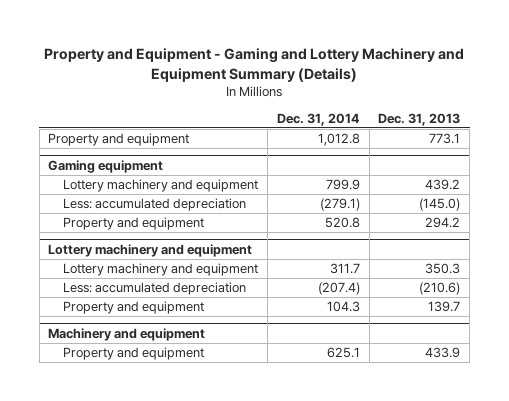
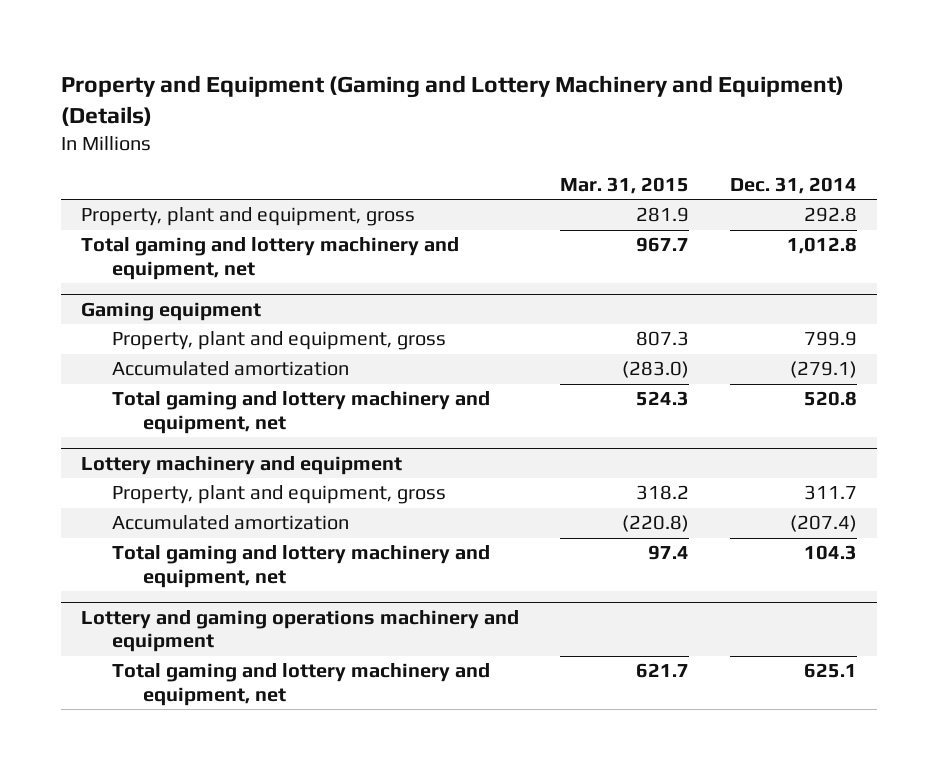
[44,47,465,82] Property and Equipment - Gaming and Lottery Machinery and Equipment Summary (Details) -> [60,74,844,126] Property and Equipment (Gaming and Lottery Machinery and Equipment) (Details)
[378,112,461,126] Dec. 31, 2013 -> none
none -> [559,177,689,195] Mar. 31, 2015
none -> [81,207,416,227] Property, plant and equipment, gross
[48,132,190,146] Property and equipment -> [81,237,460,280] Total gaming and lottery machinery and equipment, net
[62,178,258,192] Lottery machinery and equipment -> [111,331,446,351] Property, plant and equipment, gross
[62,197,246,211] Less: accumulated depreciation -> [111,361,349,377] Accumulated amortization
[62,216,204,230] Property and equipment -> [111,391,490,434] Total gaming and lottery machinery and equipment, net
[62,262,258,276] Lottery machinery and equipment -> [111,485,446,505] Property, plant and equipment, gross
[62,281,246,295] Less: accumulated depreciation -> [111,515,349,531] Accumulated amortization
[62,300,204,314] Property and equipment -> [111,545,490,588] Total gaming and lottery machinery and equipment, net
[48,327,206,341] Machinery and equipment -> [81,610,520,653] Lottery and gaming operations machinery and equipment
[62,346,204,360] Property and equipment -> [111,663,490,706] Total gaming and lottery machinery and equipment, net

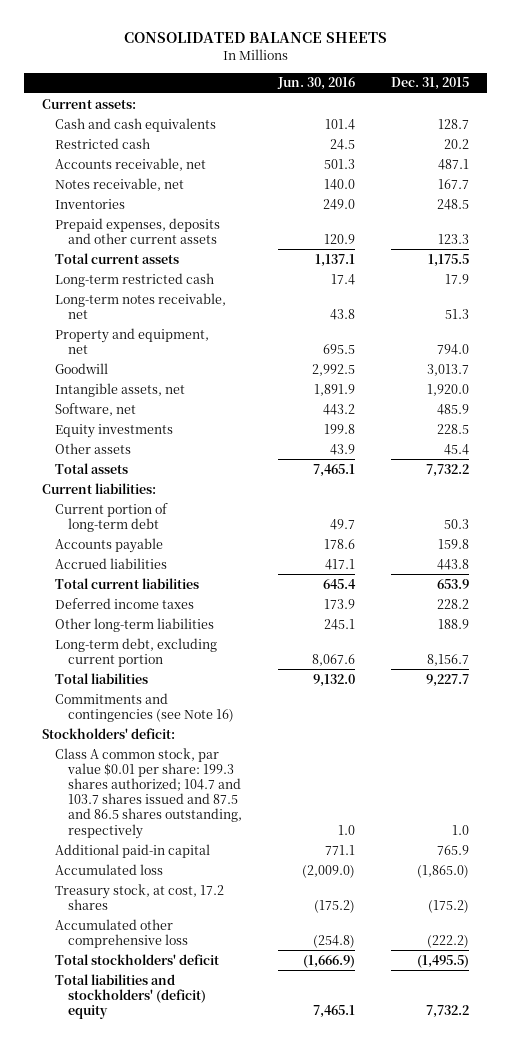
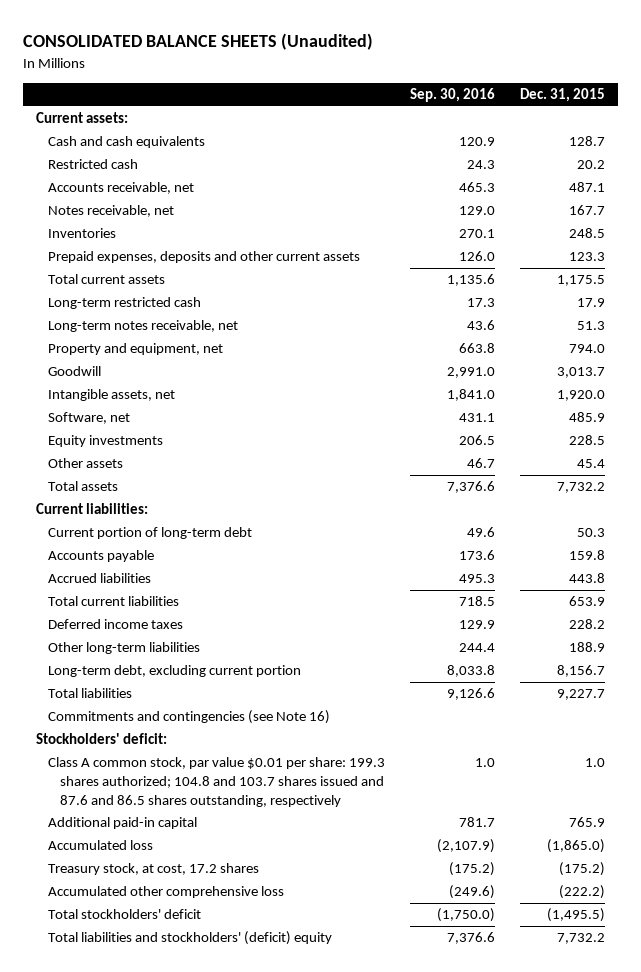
[123,32,387,44] CONSOLIDATED BALANCE SHEETS -> [23,33,374,51] CONSOLIDATED BALANCE SHEETS (Unaudited)
[276,77,355,91] Jun. 30, 2016 -> none
none -> [410,88,496,103] Sep. 30, 2016
[54,747,242,839] Class A common stock, par value $0.01 per share: 199.3 shares authorized; 104.7 and 103.7 shares issued and 87.5 and 86.5 shares outstanding, respectively -> [47,757,385,807] Class A common stock, par value $0.01 per share: 199.3 shares authorized; 104.8 and 103.7 shares issued and 87.6 and 86.5 shares outstanding, respectively

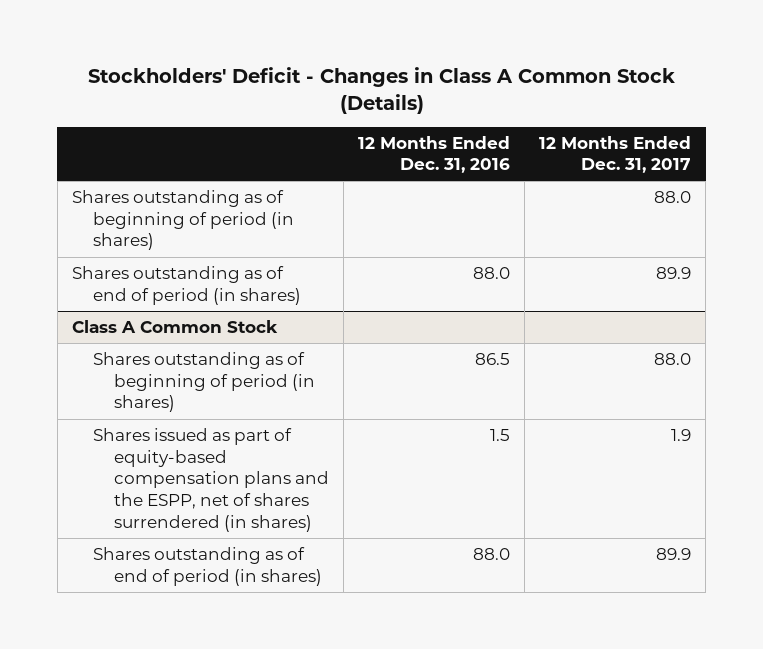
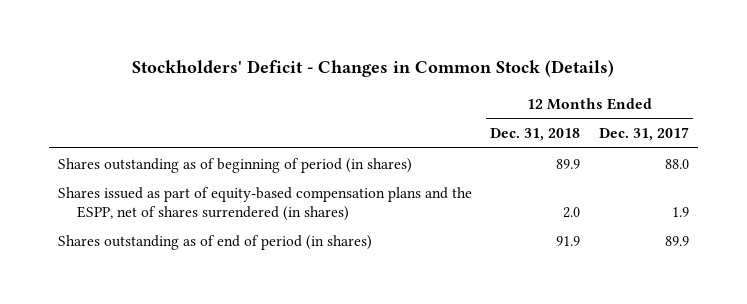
[87,67,675,114] Stockholders' Deficit - Changes in Class A Common Stock (Details) -> [132,60,615,78] Stockholders' Deficit - Changes in Common Stock (Details)
[358,135,511,174] 12 Months Ended Dec. 31, 2016 -> none
none -> [490,128,581,142] Dec. 31, 2018
[71,266,302,305] Shares outstanding as of end of period (in shares) -> none
[71,320,278,334] Class A Common Stock -> none
[93,352,316,413] Shares outstanding as of beginning of period (in shares) -> none

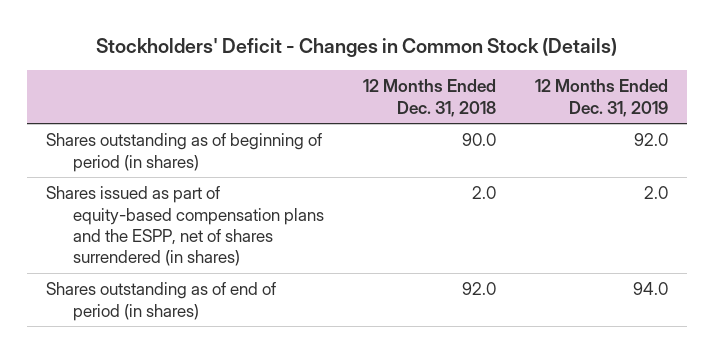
[598,127,689,142] Dec. 31, 2017 -> none
none -> [534,79,668,117] 12 Months Ended Dec. 31, 2019
[556,158,581,169] 89.9 -> [461,133,496,147] 90.0
[556,235,581,246] 91.9 -> [461,282,496,296] 92.0

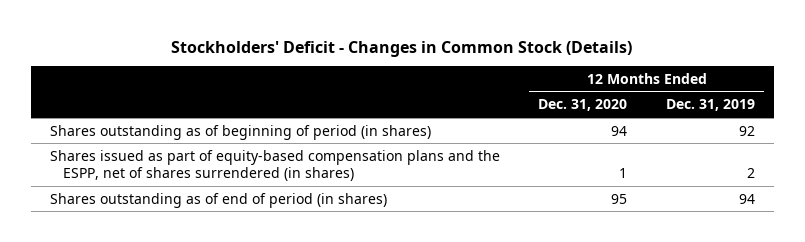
[362,79,496,117] 12 Months Ended Dec. 31, 2018 -> none
none -> [538,99,628,112] Dec. 31, 2020
[633,133,668,147] 92.0 -> [738,125,755,136] 92
[643,186,668,200] 2.0 -> [746,168,755,179] 2
[632,282,668,296] 94.0 -> [738,193,755,204] 94

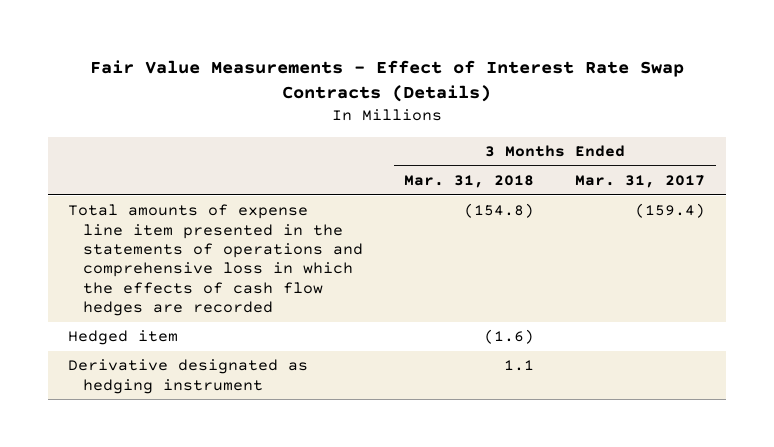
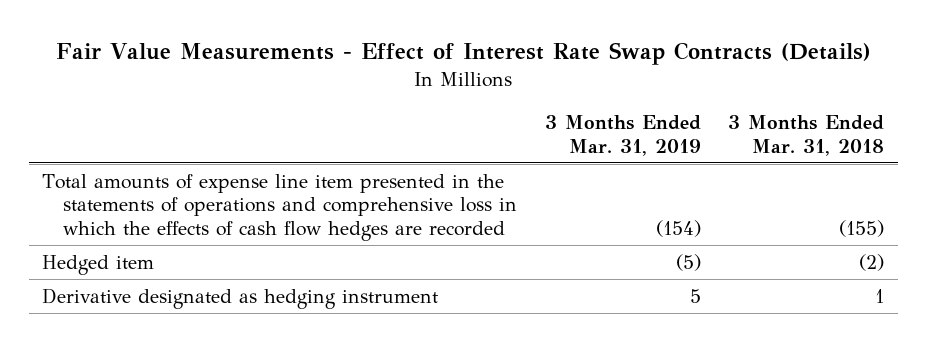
[575,175,706,189] Mar. 31, 2017 -> none
none -> [544,115,701,156] 3 Months Ended Mar. 31, 2019
[464,203,535,219] (154.8) -> [839,220,885,238] (155)
[484,329,535,345] (1.6) -> [859,253,885,271] (2)
[504,360,535,372] 1.1 -> [875,288,885,303] 1

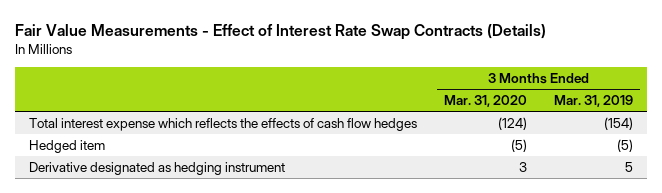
[728,115,885,156] 3 Months Ended Mar. 31, 2018 -> none
none -> [444,95,528,108] Mar. 31, 2020
[42,173,518,242] Total amounts of expense line item presented in the statements of operations and comprehensive loss in which the effects of cash flow hedges are recorded -> [28,117,417,131] Total interest expense which reflects the effects of cash flow hedges

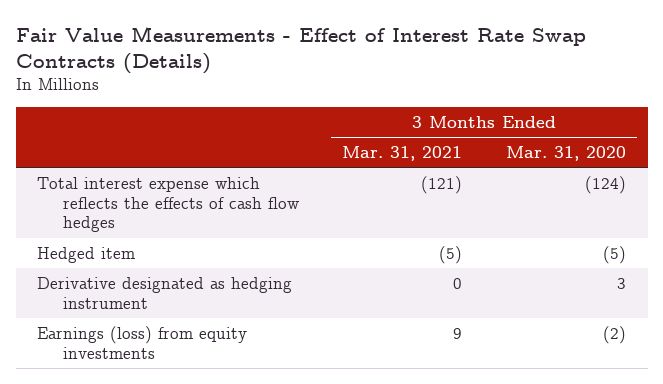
[554,95,634,108] Mar. 31, 2019 -> none
none -> [342,146,463,162] Mar. 31, 2021
none -> [37,325,248,359] Earnings (loss) from equity investments

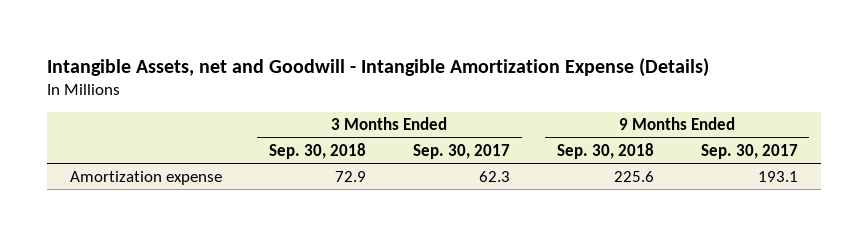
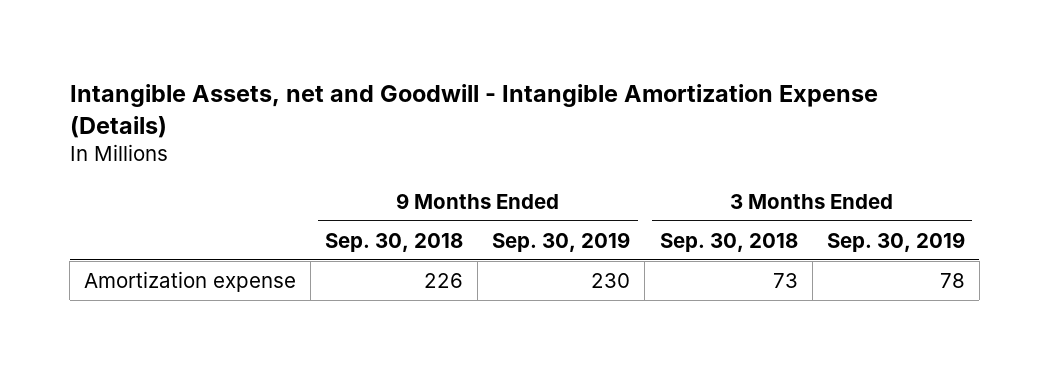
[412,143,510,159] Sep. 30, 2017 -> none
[700,143,798,159] Sep. 30, 2017 -> none
none -> [492,231,631,252] Sep. 30, 2019
none -> [826,231,965,252] Sep. 30, 2019
[334,171,366,183] 72.9 -> [772,272,798,288] 73
[613,171,654,183] 225.6 -> [424,272,464,288] 226

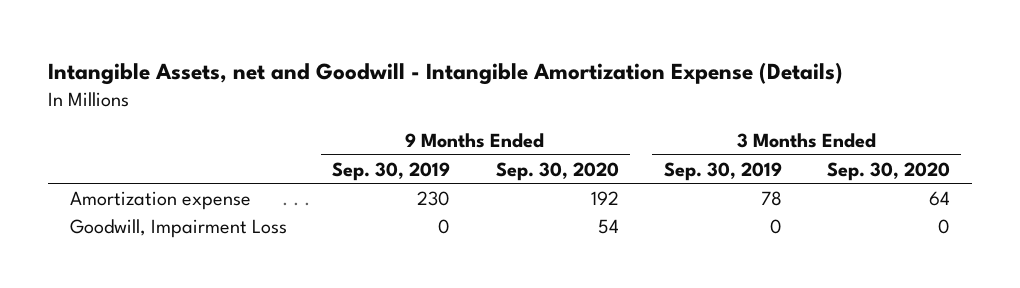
[325,232,464,252] Sep. 30, 2018 -> none
[659,232,798,252] Sep. 30, 2018 -> none
none -> [495,161,619,181] Sep. 30, 2020
none -> [826,161,950,181] Sep. 30, 2020
none -> [70,218,288,238] Goodwill, Impairment Loss

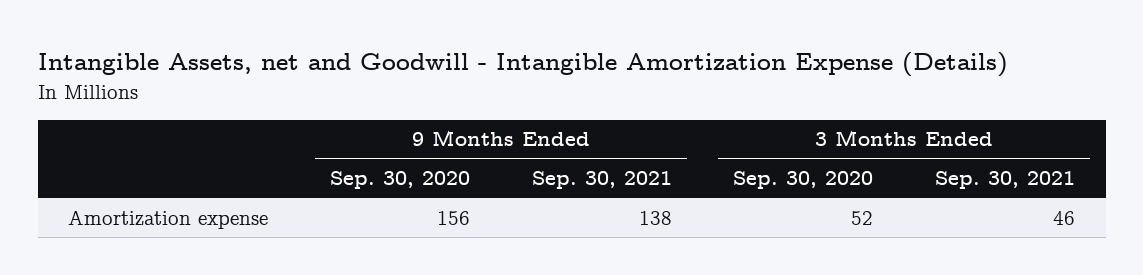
[332,161,451,181] Sep. 30, 2019 -> none
[663,161,782,181] Sep. 30, 2019 -> none
none -> [531,171,672,190] Sep. 30, 2021
none -> [934,171,1075,190] Sep. 30, 2021
[70,218,288,238] Goodwill, Impairment Loss -> none
[590,190,619,205] 192 -> [437,210,471,225] 156
[928,190,950,206] 64 -> [851,210,874,225] 52

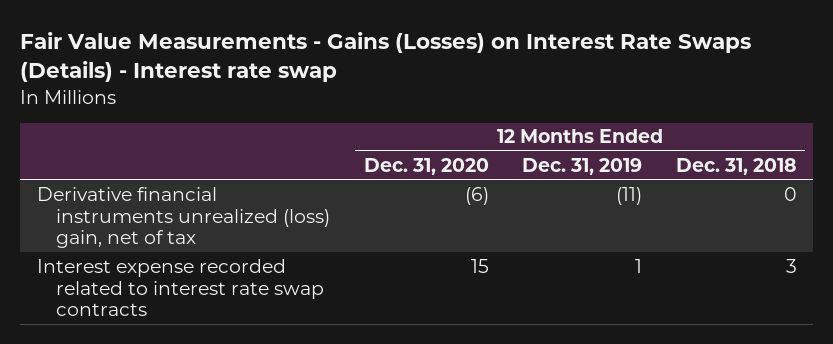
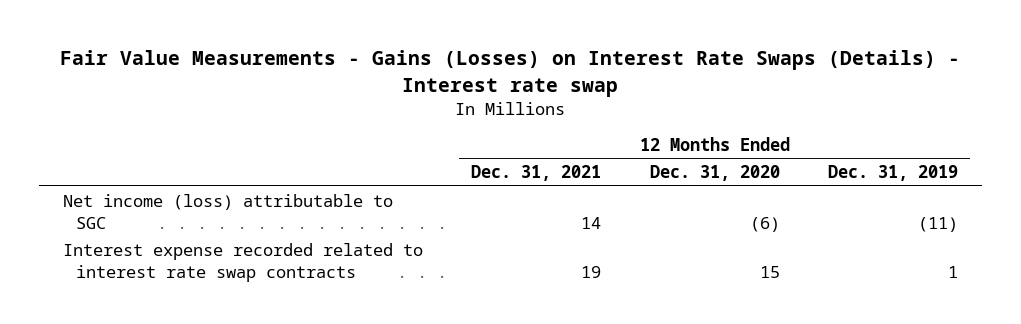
[675,157,797,175] Dec. 31, 2018 -> none
none -> [471,165,602,182] Dec. 31, 2021
[36,186,331,249] Derivative financial instruments unrealized (loss) gain, net of tax -> [62,193,393,229] Net income (loss) attributable to SGC

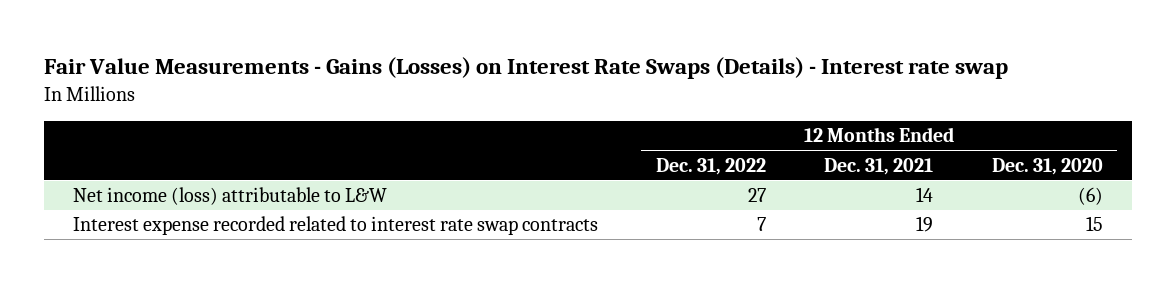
[828,165,959,182] Dec. 31, 2019 -> none
none -> [656,157,767,175] Dec. 31, 2022
[62,193,393,229] Net income (loss) attributable to SGC -> [72,187,387,206] Net income (loss) attributable to L&W

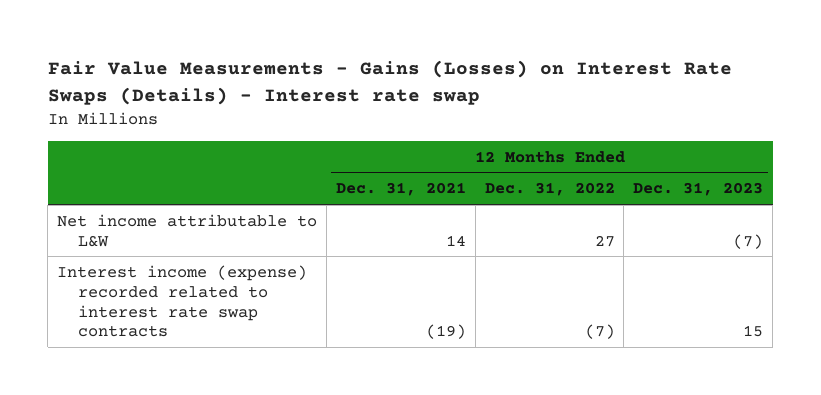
[991,157,1103,175] Dec. 31, 2020 -> none
none -> [633,182,764,197] Dec. 31, 2023
[72,187,387,206] Net income (loss) attributable to L&W -> [57,213,318,247] Net income attributable to L&W
[72,216,598,236] Interest expense recorded related to interest rate swap contracts -> [57,264,308,338] Interest income (expense) recorded related to interest rate swap contracts
[757,217,767,232] 7 -> [584,324,615,340] (7)
[916,216,934,233] 19 -> [425,324,466,340] (19)

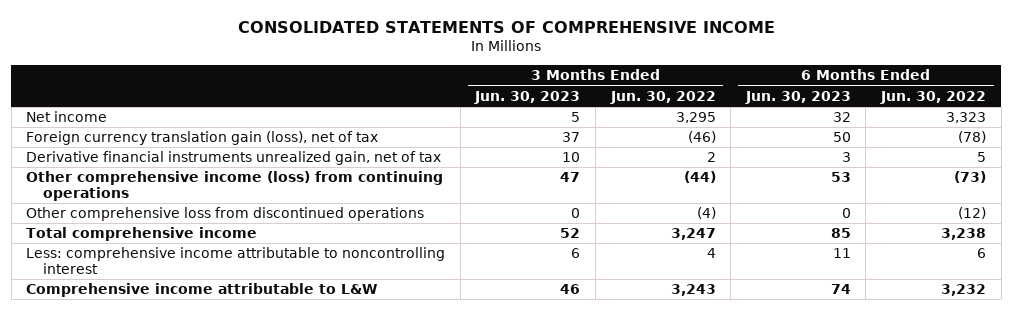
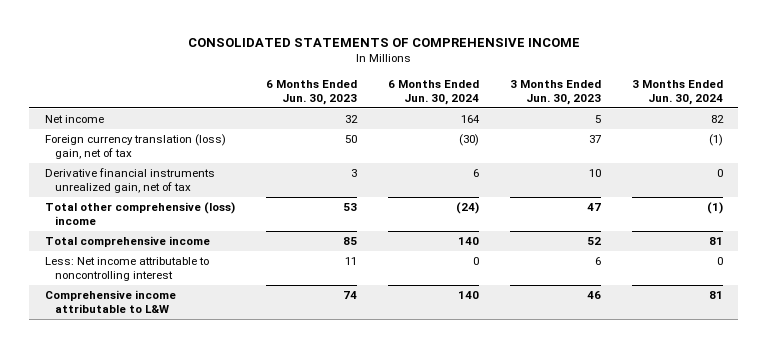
[609,90,716,104] Jun. 30, 2022 -> none
[880,90,987,104] Jun. 30, 2022 -> none
none -> [387,80,479,105] 6 Months Ended Jun. 30, 2024
none -> [631,80,723,105] 3 Months Ended Jun. 30, 2024
[26,131,379,146] Foreign currency translation gain (loss), net of tax -> [44,134,226,159] Foreign currency translation (loss) gain, net of tax
[26,207,425,222] Other comprehensive loss from discontinued operations -> none
[26,171,444,202] Other comprehensive income (loss) from continuing operations -> [44,202,235,225] Total other comprehensive (loss) income
[26,247,446,275] Less: comprehensive income attributable to noncontrolling interest -> [44,257,209,281] Less: Net income attributable to noncontrolling interest

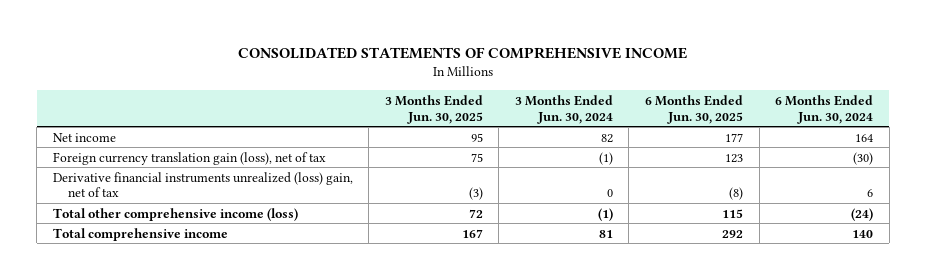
[265,80,357,105] 6 Months Ended Jun. 30, 2023 -> none
[509,80,601,105] 3 Months Ended Jun. 30, 2023 -> none
none -> [384,94,483,124] 3 Months Ended Jun. 30, 2025
none -> [645,94,744,124] 6 Months Ended Jun. 30, 2025
[44,134,226,159] Foreign currency translation (loss) gain, net of tax -> [52,151,326,165] Foreign currency translation gain (loss), net of tax
[44,168,215,193] Derivative financial instruments unrealized gain, net of tax -> [52,171,353,198] Derivative financial instruments unrealized (loss) gain, net of tax
[44,202,235,225] Total other comprehensive (loss) income -> [52,207,298,221] Total other comprehensive income (loss)
[44,257,209,281] Less: Net income attributable to noncontrolling interest -> none
[44,290,176,313] Comprehensive income attributable to L&W -> none

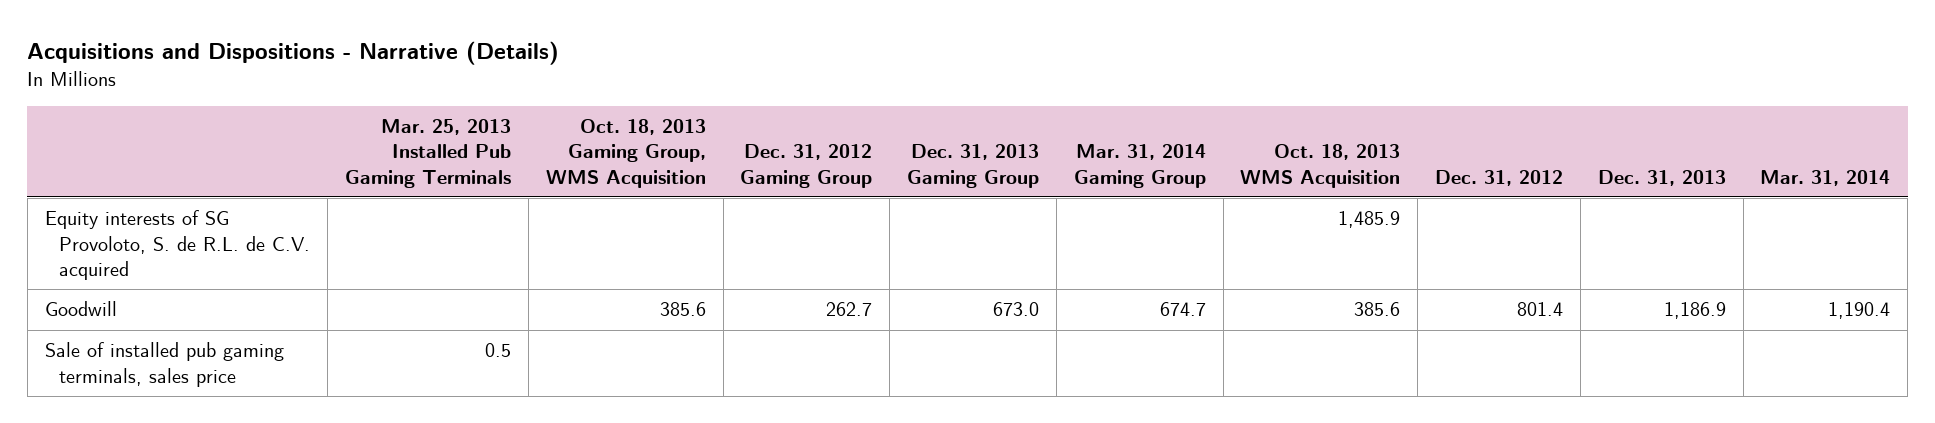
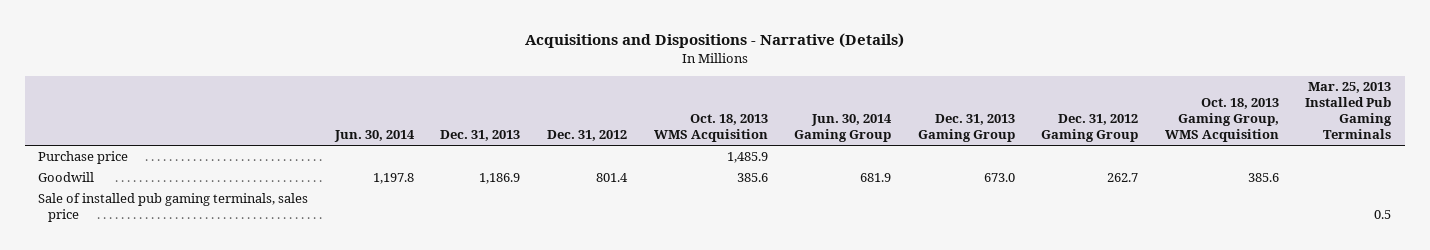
[1073,144,1206,188] Mar. 31, 2014 Gaming Group -> none
[1760,169,1891,186] Mar. 31, 2014 -> none
none -> [333,130,415,143] Jun. 30, 2014
none -> [794,114,893,143] Jun. 30, 2014 Gaming Group
[44,210,311,280] Equity interests of SG Provoloto, S. de R.L. de C.V. acquired -> [38,151,129,165] Purchase price

